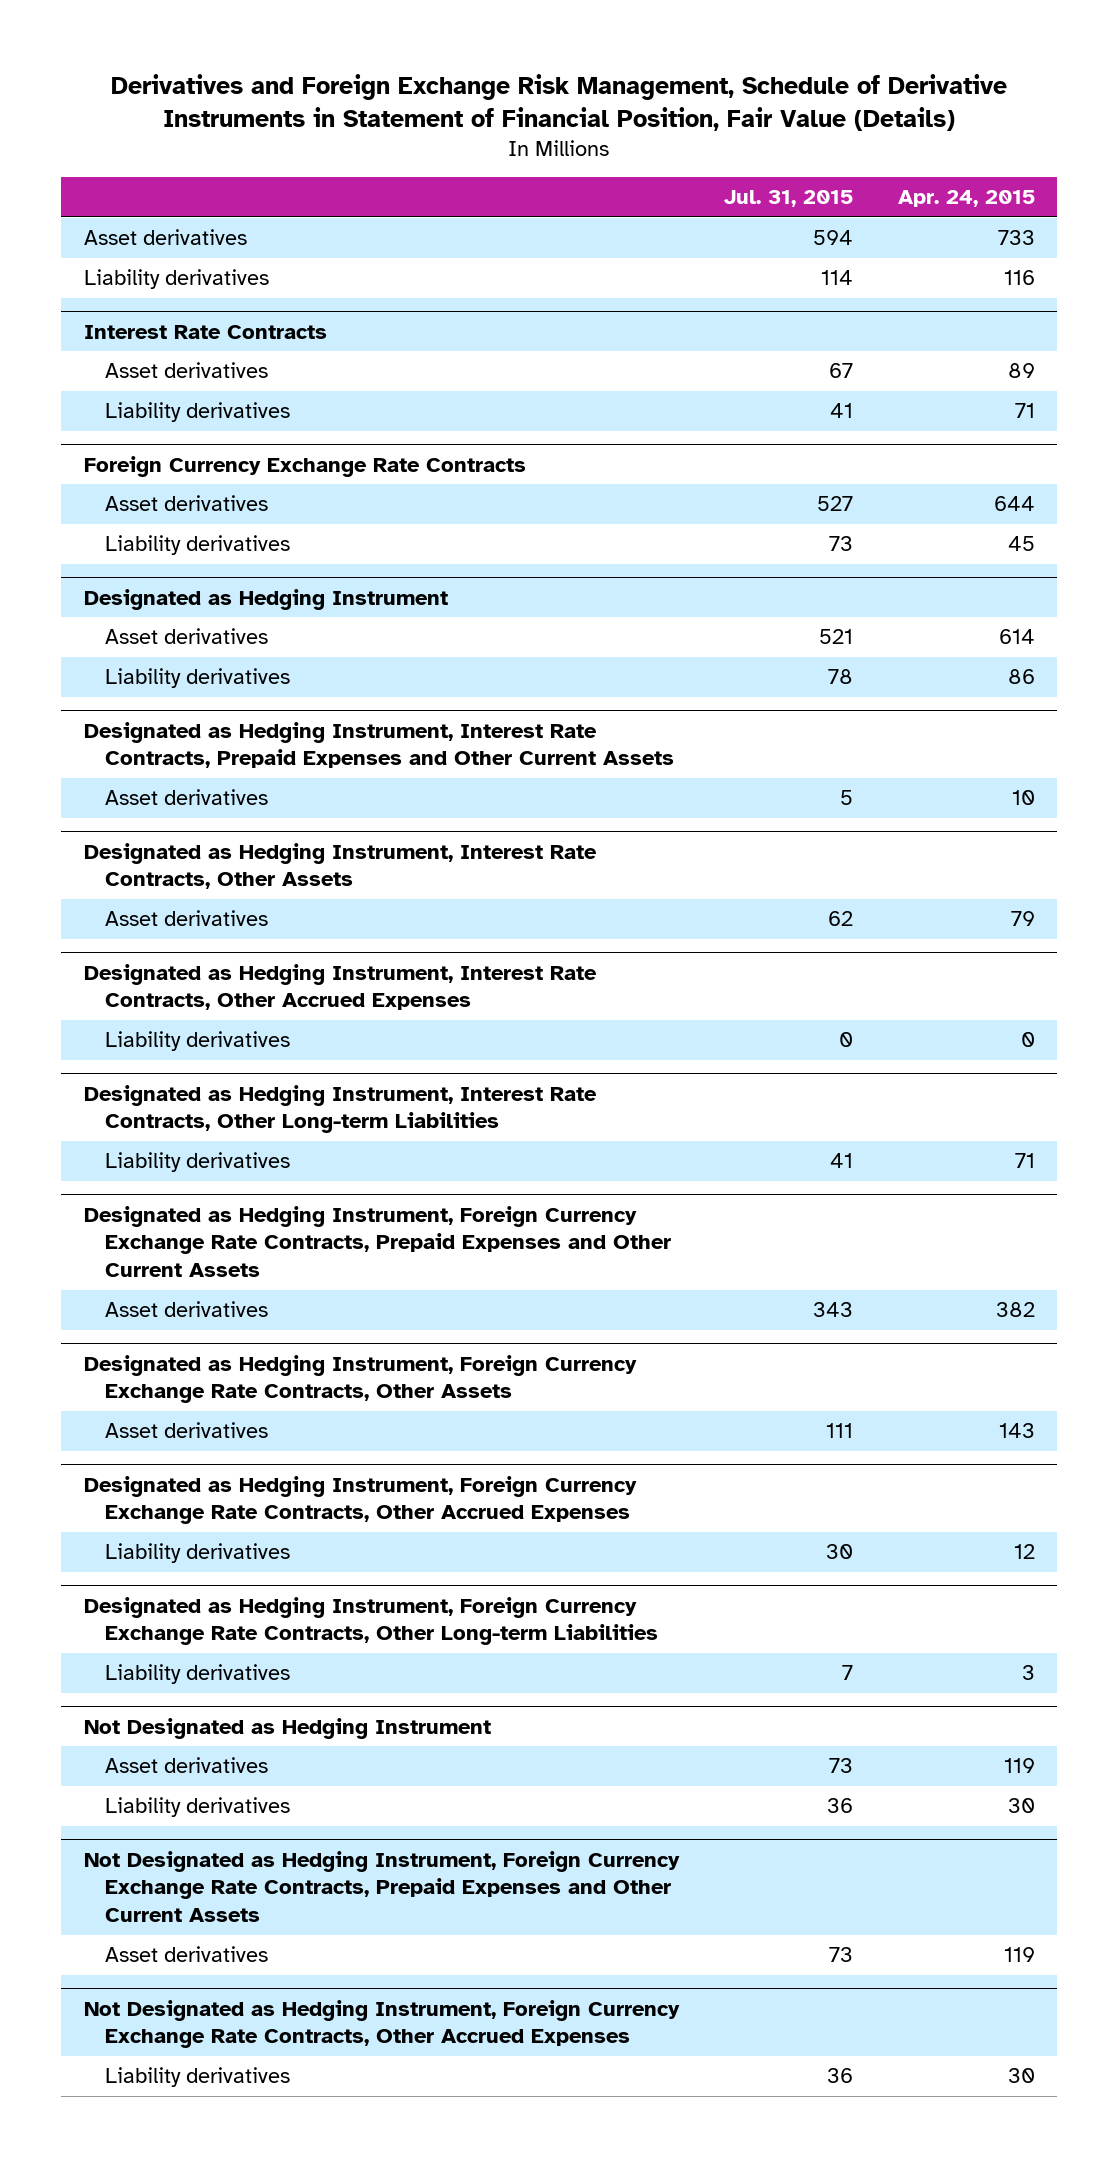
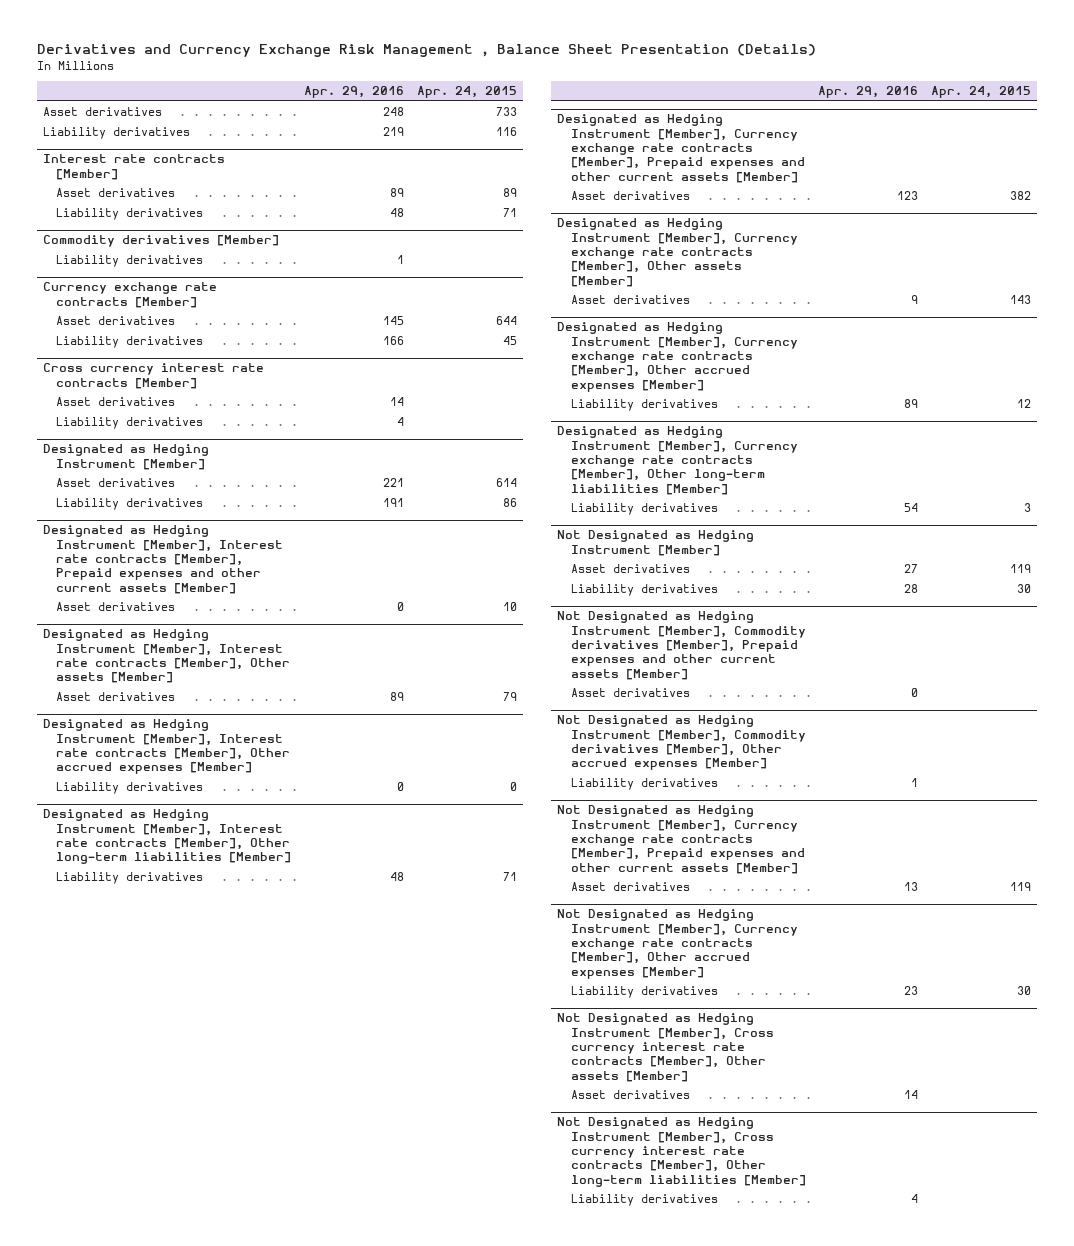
[111,74,1008,132] Derivatives and Foreign Exchange Risk Management, Schedule of Derivative Instruments in Statement of Financial Position, Fair Value (Details) -> [36,44,816,58] Derivatives and Currency Exchange Risk Management , Balance Sheet Presentation (Details)
[723,190,853,208] Jul. 31, 2015 -> none
none -> [303,86,404,99] Apr. 29, 2016
[83,324,327,339] Interest Rate Contracts -> [43,154,226,180] Interest rate contracts [Member]
none -> [43,235,280,248] Commodity derivatives [Member]
none -> [56,255,204,268] Liability derivatives
[83,455,526,477] Foreign Currency Exchange Rate Contracts -> [43,282,218,308] Currency exchange rate contracts [Member]
none -> [43,363,265,389] Cross currency interest rate contracts [Member]
none -> [56,397,176,407] Asset derivatives
none -> [56,417,204,430] Liability derivatives
[83,588,448,610] Designated as Hedging Instrument -> [43,444,210,470] Designated as Hedging Instrument [Member]
[83,721,674,769] Designated as Hedging Instrument, Interest Rate Contracts, Prepaid Expenses and Other Current Assets -> [43,525,284,594] Designated as Hedging Instrument [Member], Interest rate contracts [Member], Prepaid expenses and other current assets [Member]
[83,842,597,890] Designated as Hedging Instrument, Interest Rate Contracts, Other Assets -> [43,629,291,684] Designated as Hedging Instrument [Member], Interest rate contracts [Member], Other assets [Member]
[83,963,597,1011] Designated as Hedging Instrument, Interest Rate Contracts, Other Accrued Expenses -> [43,719,291,775] Designated as Hedging Instrument [Member], Interest rate contracts [Member], Other accrued expenses [Member]
[83,1084,597,1134] Designated as Hedging Instrument, Interest Rate Contracts, Other Long-term Liabilities -> [43,809,292,865] Designated as Hedging Instrument [Member], Interest rate contracts [Member], Other long-term liabilities [Member]
[83,1205,671,1278] Designated as Hedging Instrument, Foreign Currency Exchange Rate Contracts, Prepaid Expenses and Other Current Assets -> [557,114,805,183] Designated as Hedging Instrument [Member], Currency exchange rate contracts [Member], Prepaid expenses and other current assets [Member]
[83,1354,637,1404] Designated as Hedging Instrument, Foreign Currency Exchange Rate Contracts, Other Assets -> [557,218,798,287] Designated as Hedging Instrument [Member], Currency exchange rate contracts [Member], Other assets [Member]
[83,1475,637,1525] Designated as Hedging Instrument, Foreign Currency Exchange Rate Contracts, Other Accrued Expenses -> [557,322,798,392] Designated as Hedging Instrument [Member], Currency exchange rate contracts [Member], Other accrued expenses [Member]
[83,1596,658,1646] Designated as Hedging Instrument, Foreign Currency Exchange Rate Contracts, Other Long-term Liabilities -> [557,426,798,495] Designated as Hedging Instrument [Member], Currency exchange rate contracts [Member], Other long-term liabilities [Member]
[83,1717,491,1739] Not Designated as Hedging Instrument -> [557,530,755,556] Not Designated as Hedging Instrument [Member]
none -> [557,611,806,680] Not Designated as Hedging Instrument [Member], Commodity derivatives [Member], Prepaid expenses and other current assets [Member]
none -> [570,688,690,698] Asset derivatives
none -> [557,715,806,771] Not Designated as Hedging Instrument [Member], Commodity derivatives [Member], Other accrued expenses [Member]
none -> [570,778,718,791] Liability derivatives
[83,1850,680,1923] Not Designated as Hedging Instrument, Foreign Currency Exchange Rate Contracts, Prepaid Expenses and Other Current Assets -> [557,805,805,874] Not Designated as Hedging Instrument [Member], Currency exchange rate contracts [Member], Prepaid expenses and other current assets [Member]
[83,1999,680,2049] Not Designated as Hedging Instrument, Foreign Currency Exchange Rate Contracts, Other Accrued Expenses -> [557,909,798,979] Not Designated as Hedging Instrument [Member], Currency exchange rate contracts [Member], Other accrued expenses [Member]
none -> [557,1013,774,1082] Not Designated as Hedging Instrument [Member], Cross currency interest rate contracts [Member], Other assets [Member]
none -> [570,1090,690,1100] Asset derivatives
none -> [557,1117,806,1187] Not Designated as Hedging Instrument [Member], Cross currency interest rate contracts [Member], Other long-term liabilities [Member]
none -> [570,1194,718,1207] Liability derivatives

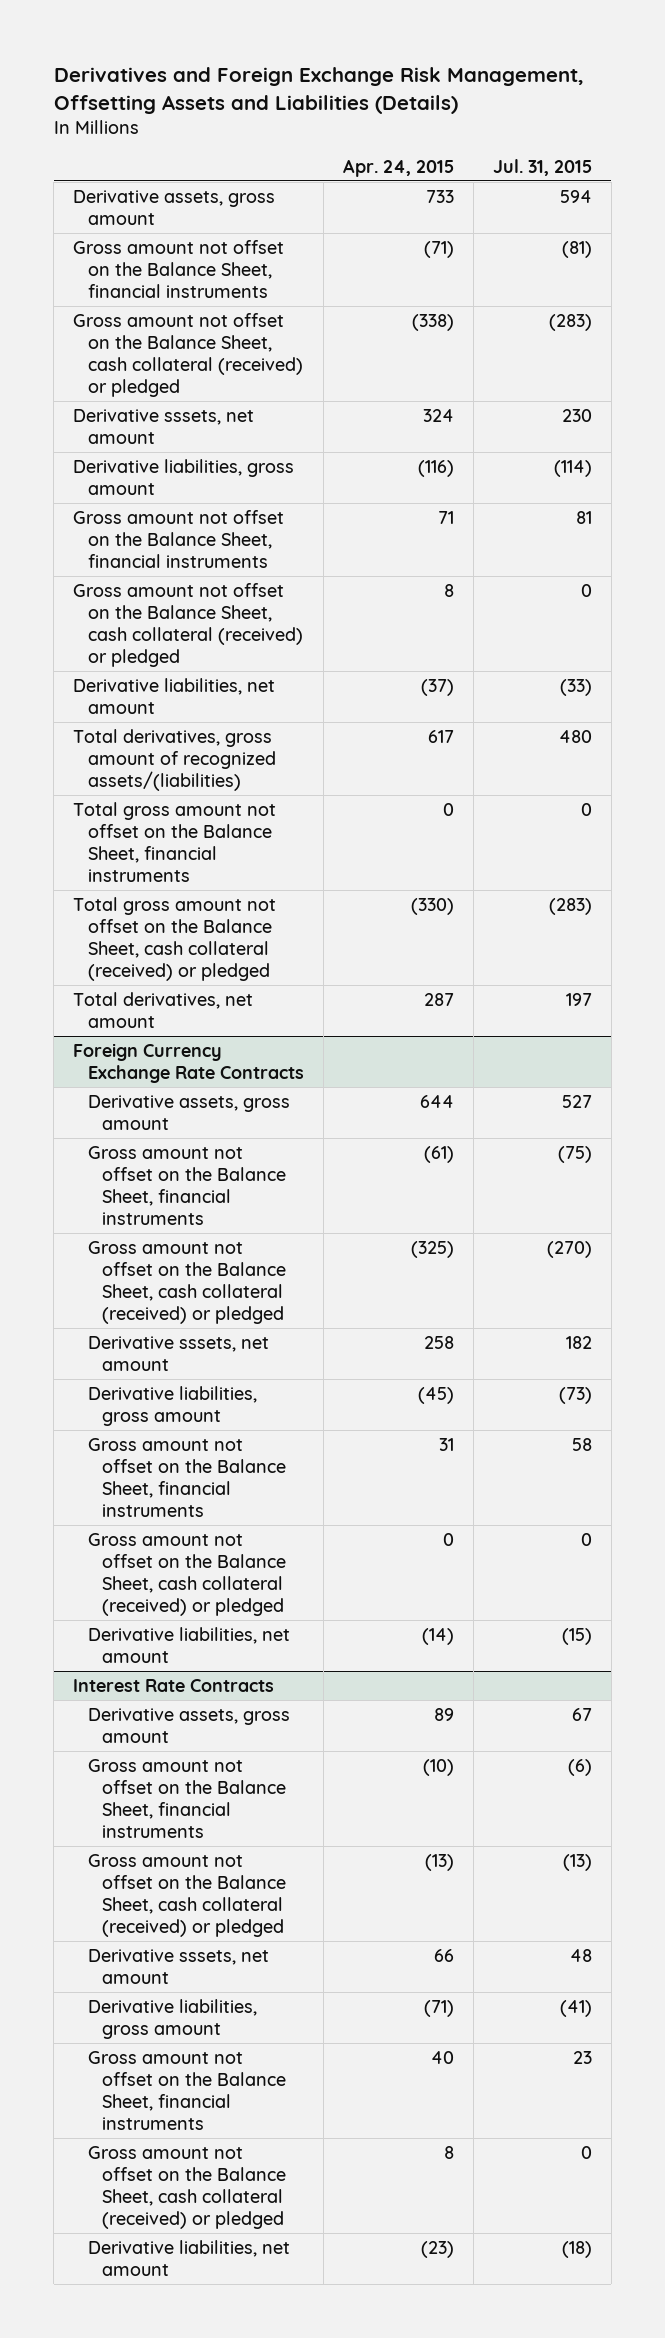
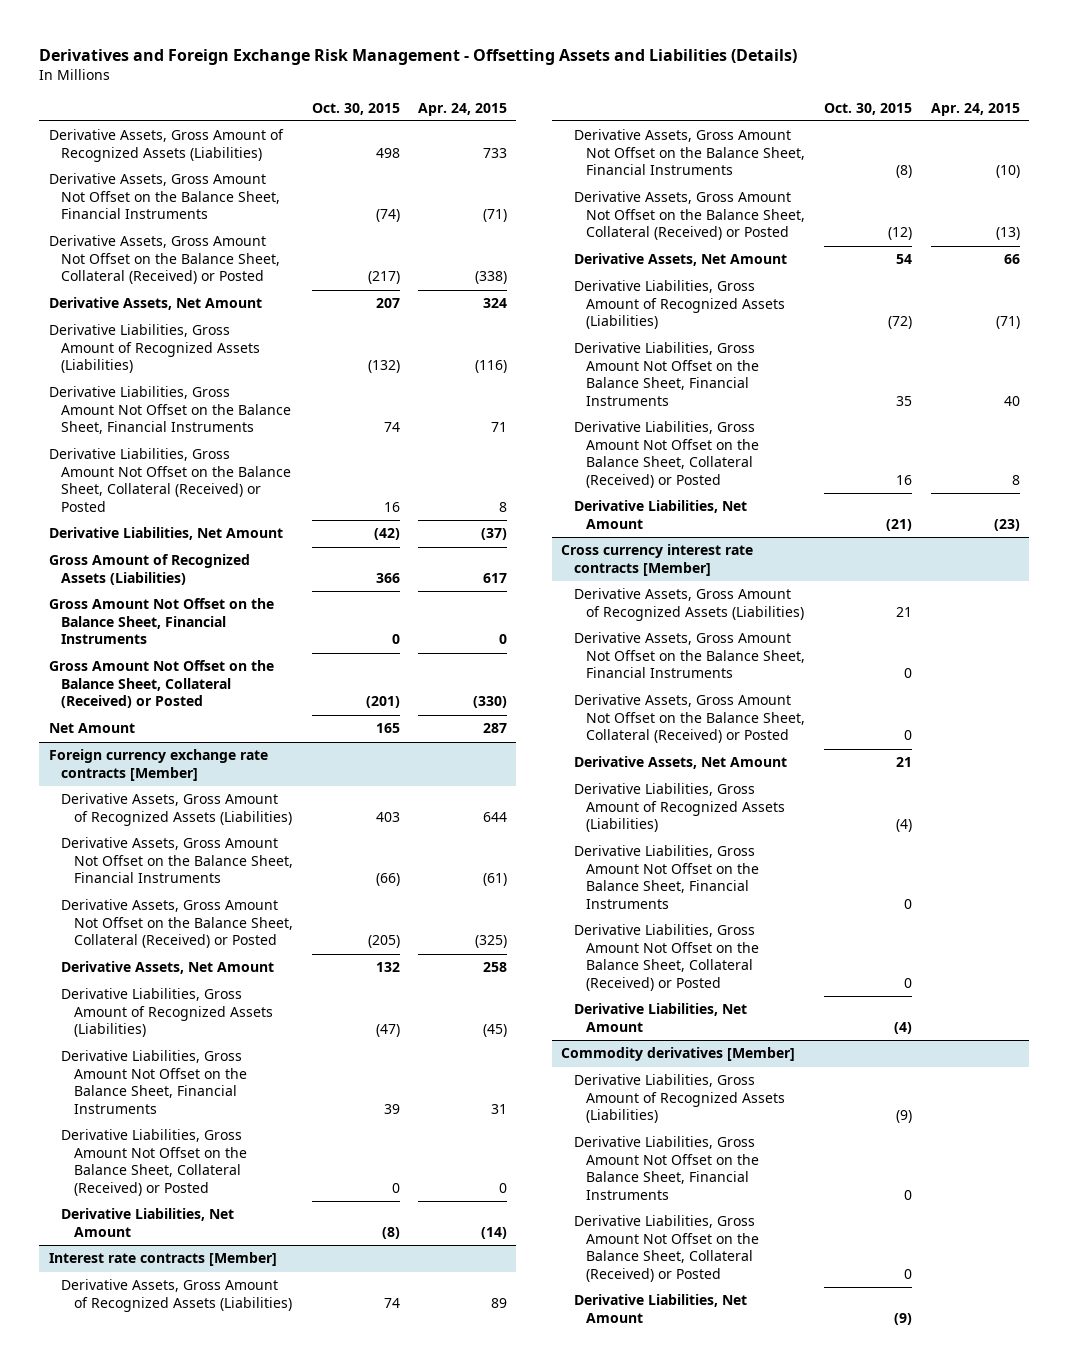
[53,66,584,114] Derivatives and Foreign Exchange Risk Management, Offsetting Assets and Liabilities (Details) -> [39,49,798,66] Derivatives and Foreign Exchange Risk Management - Offsetting Assets and Liabilities (Details)
[492,158,592,176] Jul. 31, 2015 -> none
none -> [311,102,400,115] Oct. 30, 2015
[73,189,276,226] Derivative assets, gross amount -> [48,129,284,162] Derivative Assets, Gross Amount of Recognized Assets (Liabilities)
[73,239,285,299] Gross amount not offset on the Balance Sheet, financial instruments -> [48,173,281,220] Derivative Assets, Gross Amount Not Offset on the Balance Sheet, Financial Instruments
[73,312,303,398] Gross amount not offset on the Balance Sheet, cash collateral (received) or pledged -> [48,235,281,285] Derivative Assets, Gross Amount Not Offset on the Balance Sheet, Collateral (Received) or Posted
[73,408,255,445] Derivative sssets, net amount -> [48,297,262,311] Derivative Assets, Net Amount
[73,458,295,496] Derivative liabilities, gross amount -> [48,324,261,374] Derivative Liabilities, Gross Amount of Recognized Assets (Liabilities)
[73,509,285,569] Gross amount not offset on the Balance Sheet, financial instruments -> [48,386,292,435] Derivative Liabilities, Gross Amount Not Offset on the Balance Sheet, Financial Instruments
[73,582,303,668] Gross amount not offset on the Balance Sheet, cash collateral (received) or pledged -> [48,448,292,512] Derivative Liabilities, Gross Amount Not Offset on the Balance Sheet, Collateral (Received) or Posted
[73,677,276,715] Derivative liabilities, net amount -> [48,527,283,541] Derivative Liabilities, Net Amount
[73,728,276,792] Total derivatives, gross amount of recognized assets/(liabilities) -> [48,554,250,585] Gross Amount of Recognized Assets (Liabilities)
[73,801,277,883] Total gross amount not offset on the Balance Sheet, financial instruments -> [48,598,274,645] Gross Amount Not Offset on the Balance Sheet, Financial Instruments
[73,896,277,982] Total gross amount not offset on the Balance Sheet, cash collateral (received) or pledged -> [48,660,274,709] Gross Amount Not Offset on the Balance Sheet, Collateral (Received) or Posted
[73,991,254,1029] Total derivatives, net amount -> [48,723,135,734] Net Amount
[73,1042,304,1084] Foreign Currency Exchange Rate Contracts -> [48,749,268,781] Foreign currency exchange rate contracts [Member]
[87,1094,290,1131] Derivative assets, gross amount -> [61,793,293,826] Derivative Assets, Gross Amount of Recognized Assets (Liabilities)
[87,1145,286,1226] Gross amount not offset on the Balance Sheet, financial instruments -> [61,837,294,884] Derivative Assets, Gross Amount Not Offset on the Balance Sheet, Financial Instruments
[87,1240,286,1325] Gross amount not offset on the Balance Sheet, cash collateral (received) or pledged -> [61,899,294,949] Derivative Assets, Gross Amount Not Offset on the Balance Sheet, Collateral (Received) or Posted
[87,1335,269,1372] Derivative sssets, net amount -> [61,961,275,975] Derivative Assets, Net Amount
[87,1385,257,1427] Derivative liabilities, gross amount -> [61,988,274,1038] Derivative Liabilities, Gross Amount of Recognized Assets (Liabilities)
[87,1437,286,1518] Gross amount not offset on the Balance Sheet, financial instruments -> [61,1050,248,1114] Derivative Liabilities, Gross Amount Not Offset on the Balance Sheet, Financial Instruments
[87,1532,286,1617] Gross amount not offset on the Balance Sheet, cash collateral (received) or pledged -> [61,1129,248,1196] Derivative Liabilities, Gross Amount Not Offset on the Balance Sheet, Collateral (Received) or Posted
[87,1626,290,1664] Derivative liabilities, net amount -> [61,1208,235,1237] Derivative Liabilities, Net Amount
[73,1678,275,1692] Interest Rate Contracts -> [48,1252,277,1267] Interest rate contracts [Member]
[87,1707,290,1744] Derivative assets, gross amount -> [61,1279,293,1312] Derivative Assets, Gross Amount of Recognized Assets (Liabilities)
[87,1758,286,1839] Gross amount not offset on the Balance Sheet, financial instruments -> [573,129,806,176] Derivative Assets, Gross Amount Not Offset on the Balance Sheet, Financial Instruments
[87,1853,286,1938] Gross amount not offset on the Balance Sheet, cash collateral (received) or pledged -> [573,191,806,241] Derivative Assets, Gross Amount Not Offset on the Balance Sheet, Collateral (Received) or Posted
[87,1948,269,1985] Derivative sssets, net amount -> [573,253,787,267] Derivative Assets, Net Amount
[87,1998,257,2040] Derivative liabilities, gross amount -> [573,280,786,330] Derivative Liabilities, Gross Amount of Recognized Assets (Liabilities)
[87,2050,286,2131] Gross amount not offset on the Balance Sheet, financial instruments -> [573,342,760,406] Derivative Liabilities, Gross Amount Not Offset on the Balance Sheet, Financial Instruments
[87,2145,286,2230] Gross amount not offset on the Balance Sheet, cash collateral (received) or pledged -> [573,421,760,488] Derivative Liabilities, Gross Amount Not Offset on the Balance Sheet, Collateral (Received) or Posted
[87,2239,290,2277] Derivative liabilities, net amount -> [573,500,747,529] Derivative Liabilities, Net Amount
none -> [560,544,753,576] Cross currency interest rate contracts [Member]
none -> [573,588,805,621] Derivative Assets, Gross Amount of Recognized Assets (Liabilities)
none -> [573,632,806,679] Derivative Assets, Gross Amount Not Offset on the Balance Sheet, Financial Instruments
none -> [573,694,806,744] Derivative Assets, Gross Amount Not Offset on the Balance Sheet, Collateral (Received) or Posted
none -> [573,756,787,770] Derivative Assets, Net Amount
none -> [573,783,786,833] Derivative Liabilities, Gross Amount of Recognized Assets (Liabilities)
none -> [573,845,760,909] Derivative Liabilities, Gross Amount Not Offset on the Balance Sheet, Financial Instruments
none -> [573,924,760,991] Derivative Liabilities, Gross Amount Not Offset on the Balance Sheet, Collateral (Received) or Posted
none -> [573,1003,747,1032] Derivative Liabilities, Net Amount
none -> [560,1047,795,1062] Commodity derivatives [Member]
none -> [573,1074,786,1124] Derivative Liabilities, Gross Amount of Recognized Assets (Liabilities)
none -> [573,1136,760,1200] Derivative Liabilities, Gross Amount Not Offset on the Balance Sheet, Financial Instruments
none -> [573,1215,760,1282] Derivative Liabilities, Gross Amount Not Offset on the Balance Sheet, Collateral (Received) or Posted
none -> [573,1294,747,1323] Derivative Liabilities, Net Amount

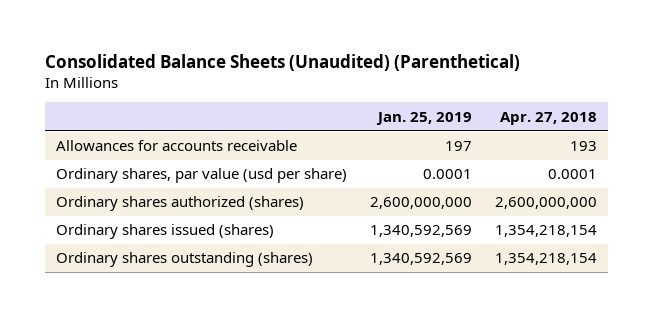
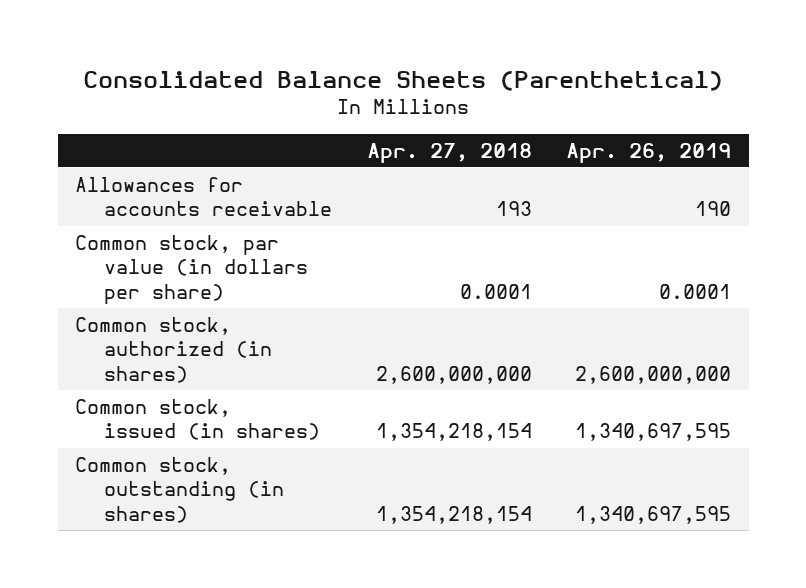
[44,53,520,71] Consolidated Balance Sheets (Unaudited) (Parenthetical) -> [83,70,724,91] Consolidated Balance Sheets (Parenthetical)
[376,111,473,125] Jan. 25, 2019 -> none
none -> [566,142,732,163] Apr. 26, 2019
[56,168,348,184] Ordinary shares, par value (usd per share) -> [75,235,308,304] Common stock, par value (in dollars per share)
[56,196,305,212] Ordinary shares authorized (shares) -> [75,317,272,383] Common stock, authorized (in shares)
[56,224,275,240] Ordinary shares issued (shares) -> [75,399,320,441] Common stock, issued (in shares)
[56,252,314,268] Ordinary shares outstanding (shares) -> [75,457,284,523] Common stock, outstanding (in shares)

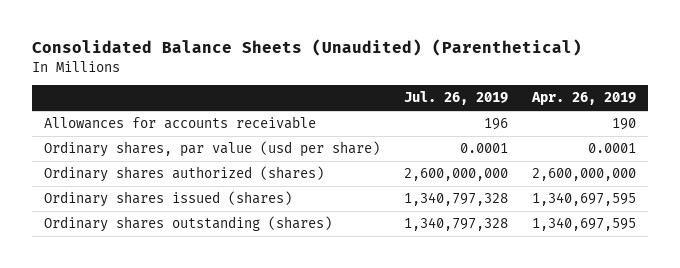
[83,70,724,91] Consolidated Balance Sheets (Parenthetical) -> [32,39,583,57] Consolidated Balance Sheets (Unaudited) (Parenthetical)
[366,142,532,163] Apr. 27, 2018 -> none
none -> [403,91,508,106] Jul. 26, 2019
[75,235,308,304] Common stock, par value (in dollars per share) -> [44,141,381,158] Ordinary shares, par value (usd per share)
[75,317,272,383] Common stock, authorized (in shares) -> [44,166,325,183] Ordinary shares authorized (shares)
[75,399,320,441] Common stock, issued (in shares) -> [44,191,293,208] Ordinary shares issued (shares)
[75,457,284,523] Common stock, outstanding (in shares) -> [44,216,333,233] Ordinary shares outstanding (shares)

